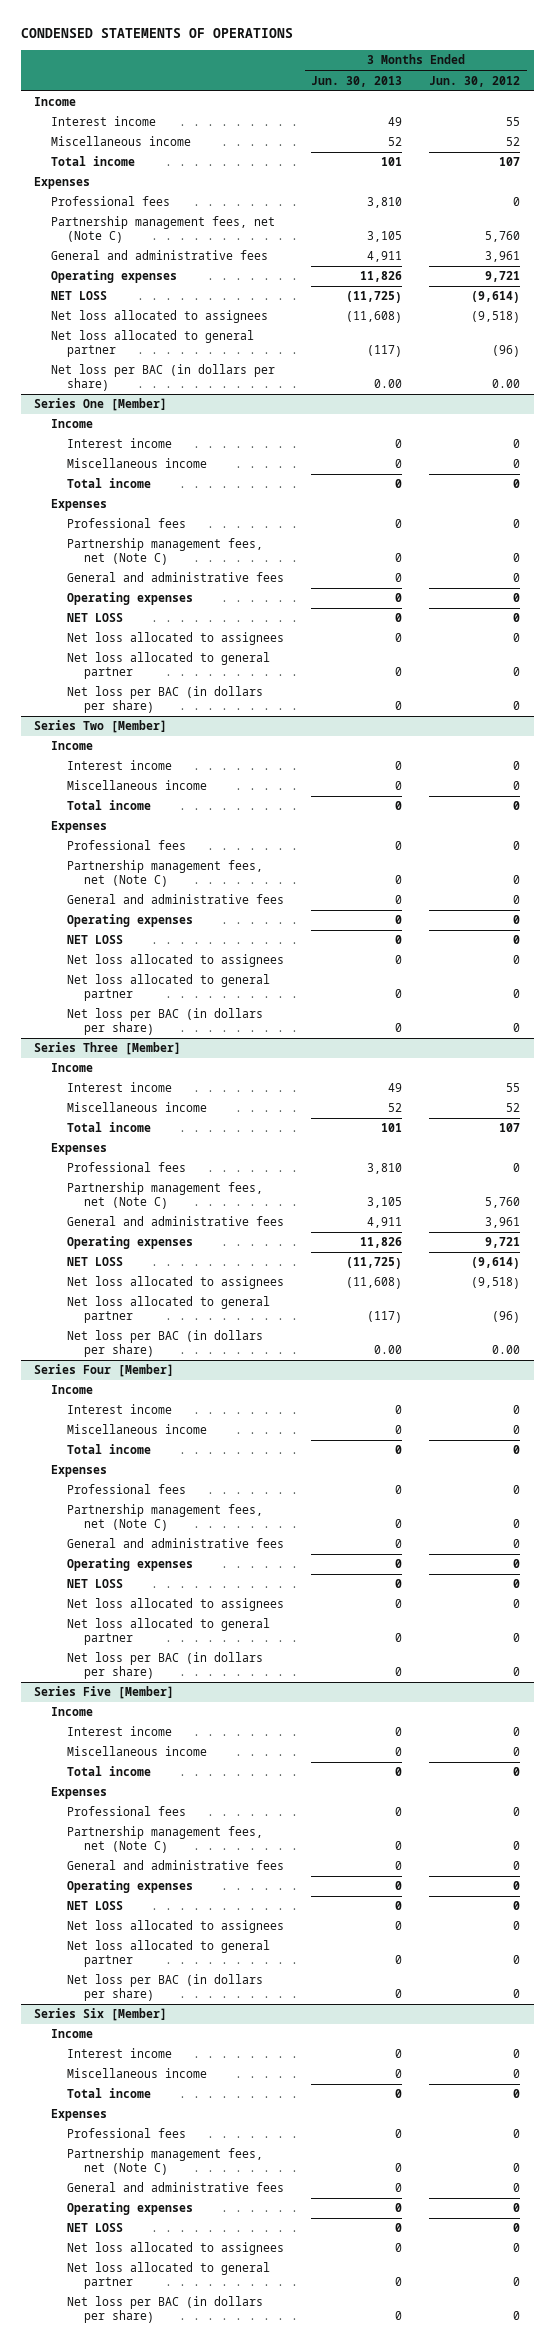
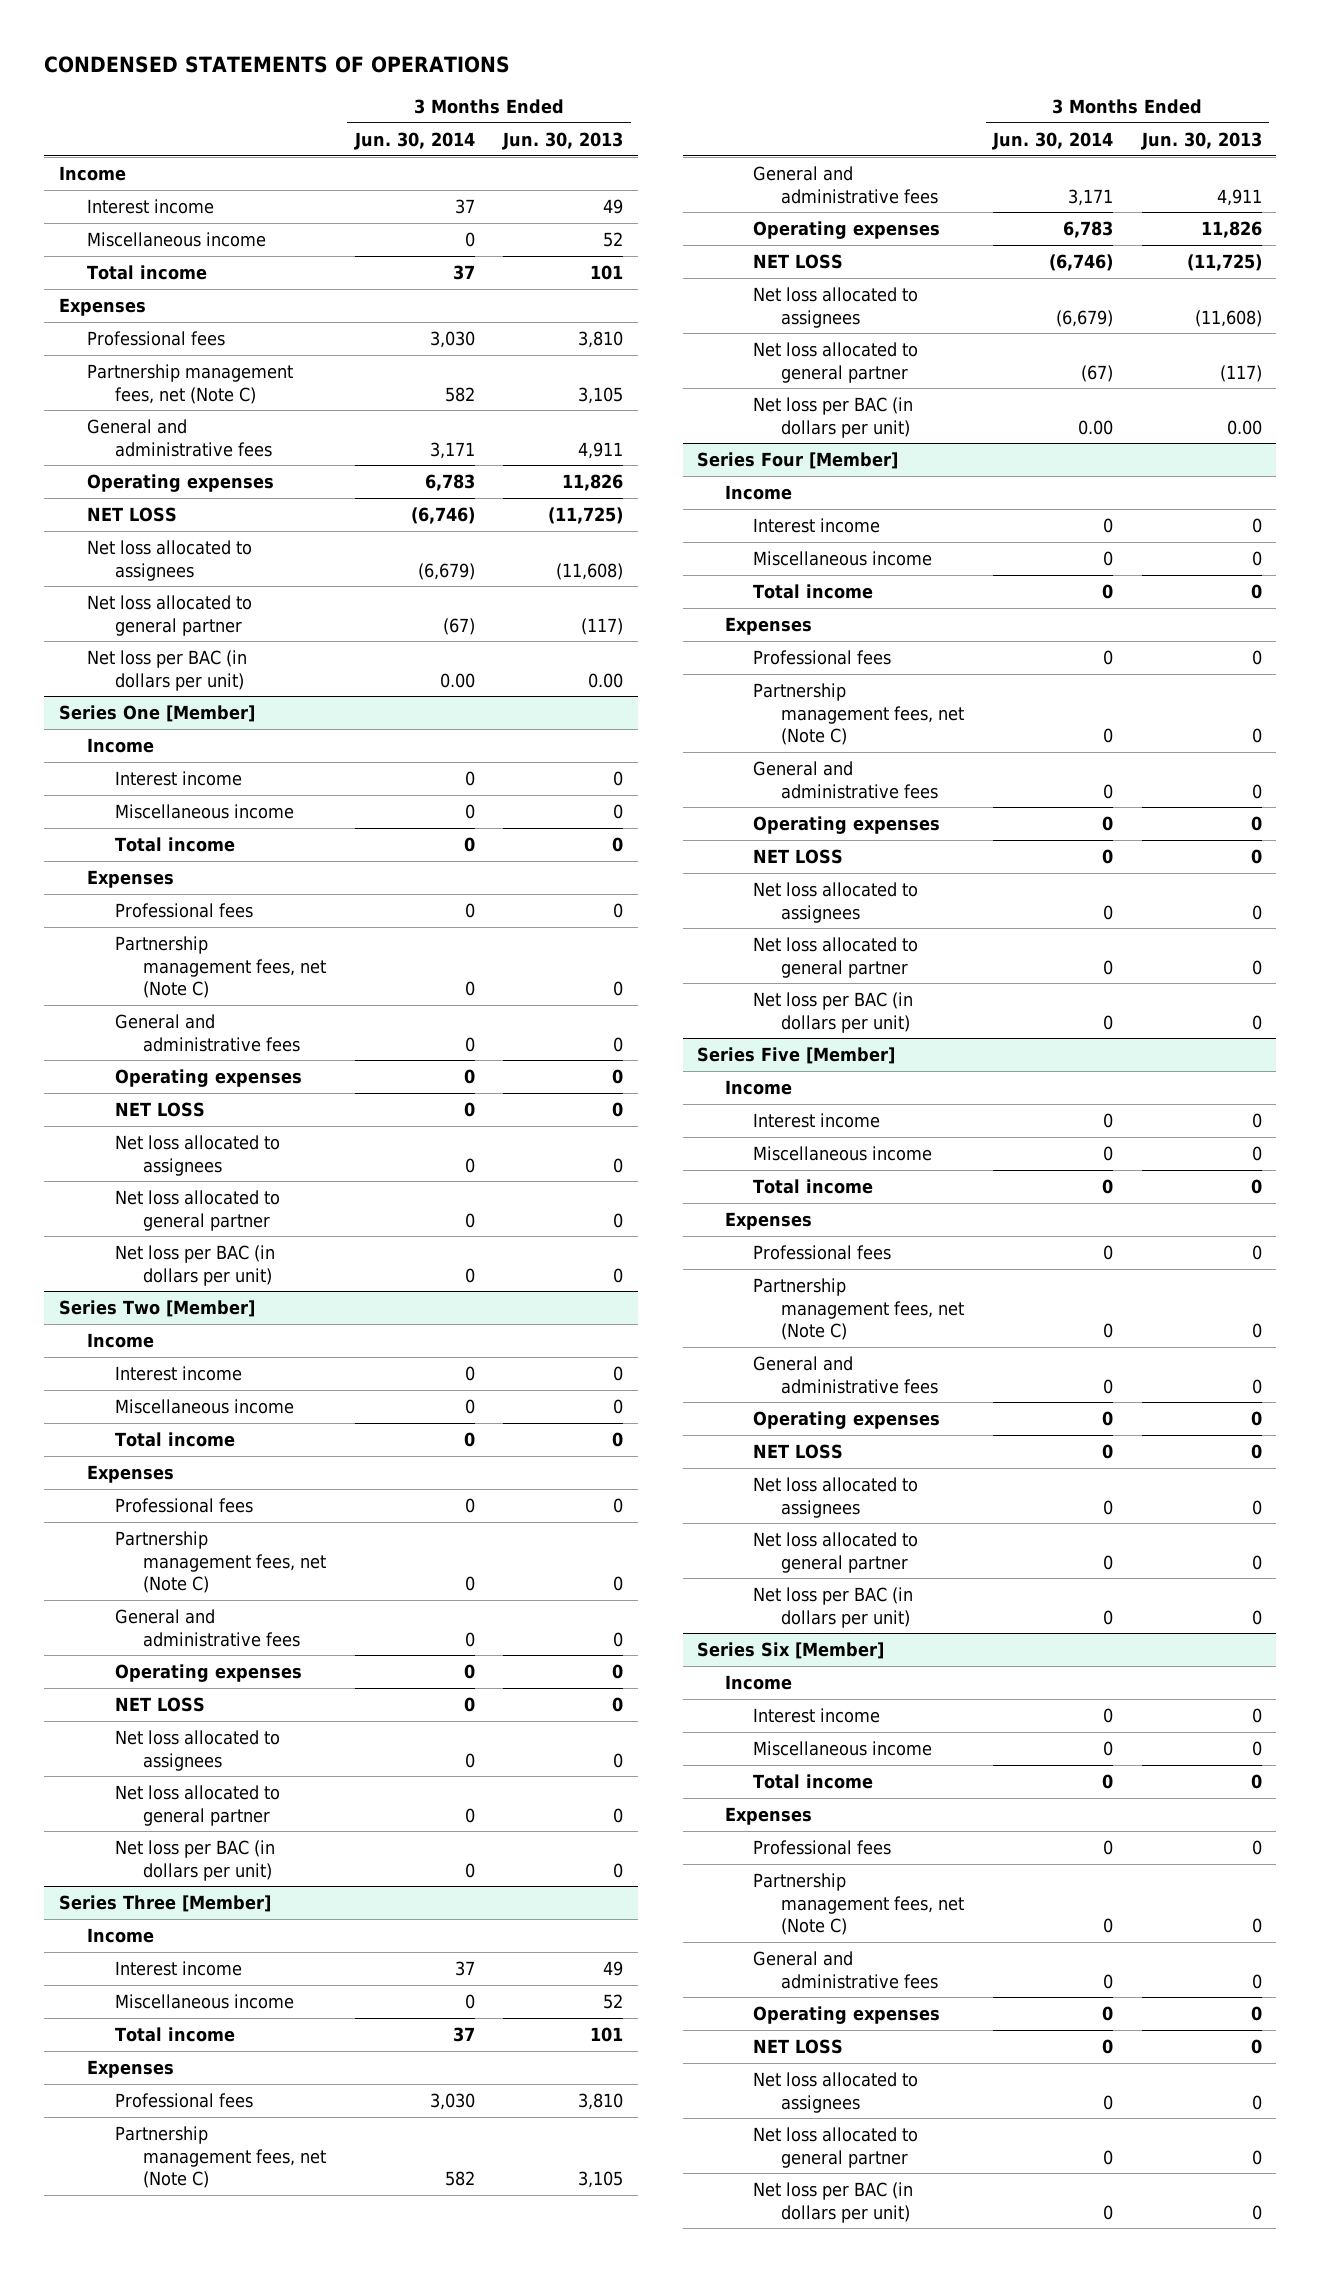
[429,75,521,87] Jun. 30, 2012 -> none
none -> [353,131,475,150] Jun. 30, 2014
[50,364,275,392] Net loss per BAC (in dollars per share) -> [86,649,247,691] Net loss per BAC (in dollars per unit)
[67,686,264,714] Net loss per BAC (in dollars per share) -> [114,1244,275,1286] Net loss per BAC (in dollars per unit)
[67,1008,264,1036] Net loss per BAC (in dollars per share) -> [114,1839,275,1881] Net loss per BAC (in dollars per unit)
[67,1330,264,1358] Net loss per BAC (in dollars per share) -> [753,396,914,438] Net loss per BAC (in dollars per unit)
[67,1652,264,1680] Net loss per BAC (in dollars per share) -> [753,991,914,1033] Net loss per BAC (in dollars per unit)
[67,1974,264,2002] Net loss per BAC (in dollars per share) -> [753,1586,914,1628] Net loss per BAC (in dollars per unit)
[67,2296,264,2324] Net loss per BAC (in dollars per share) -> [753,2181,914,2223] Net loss per BAC (in dollars per unit)

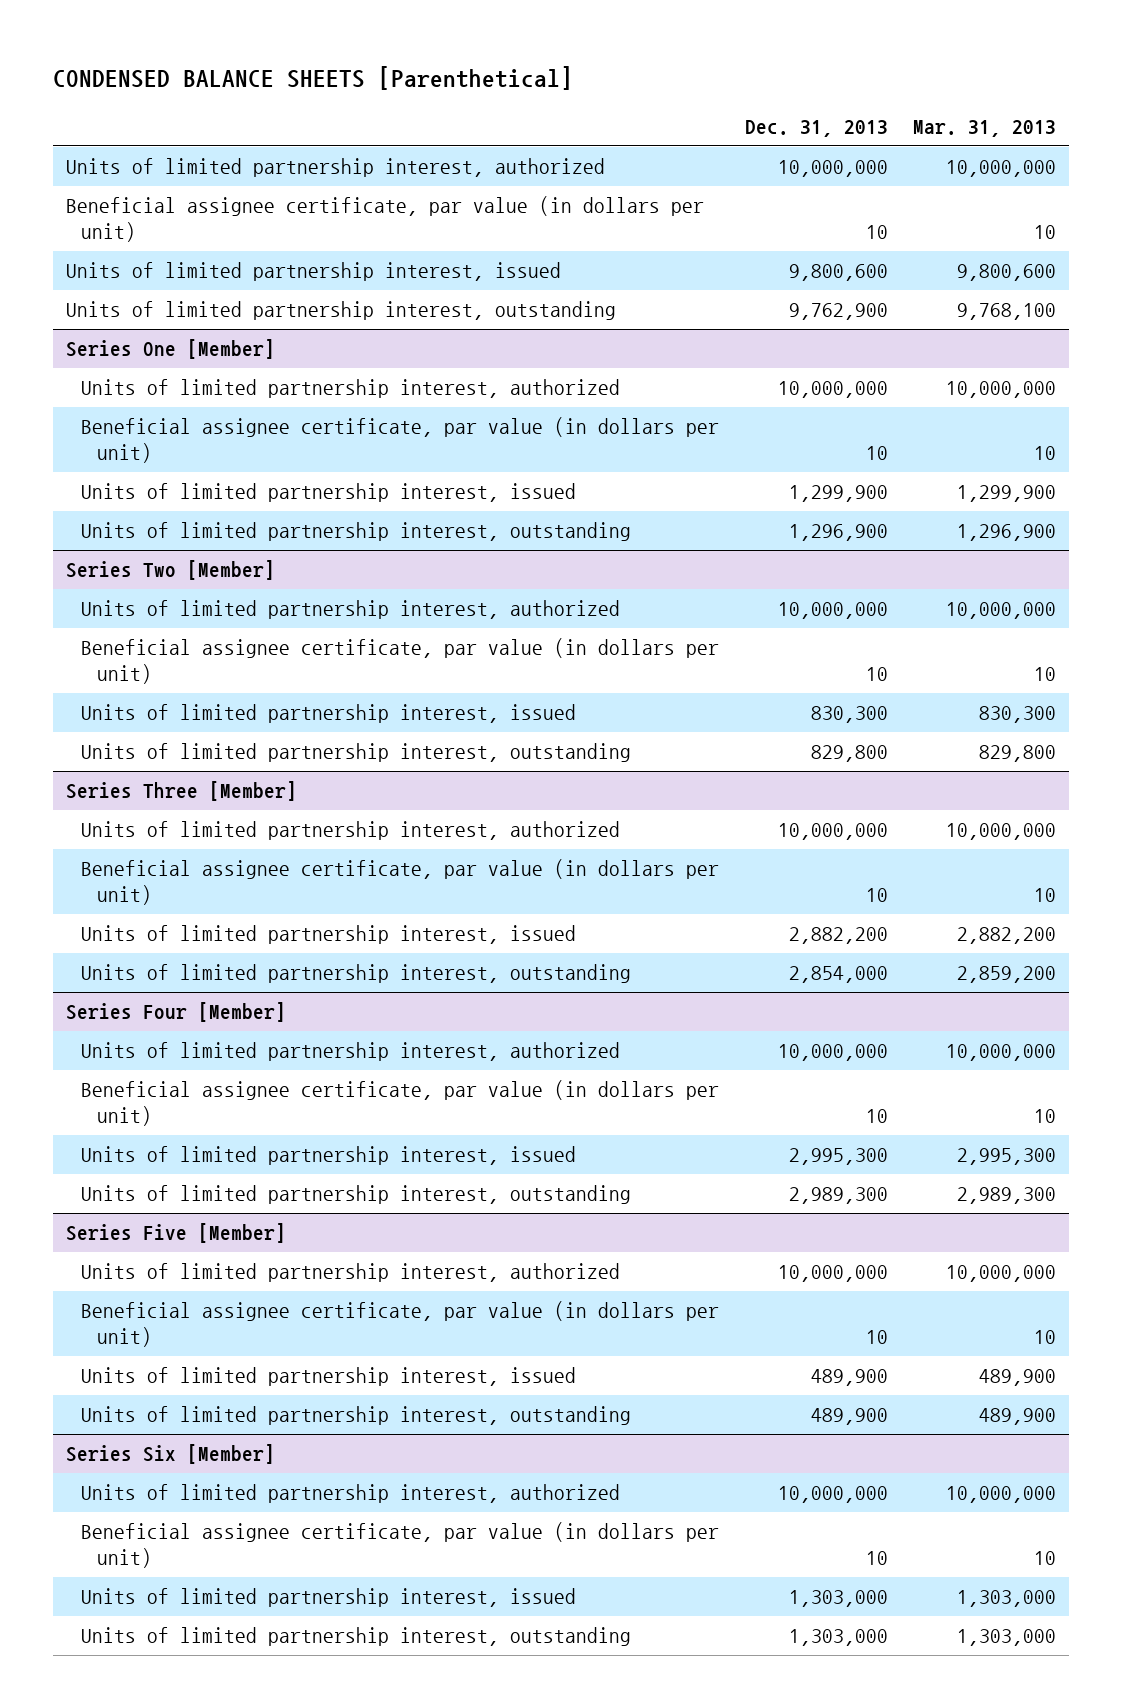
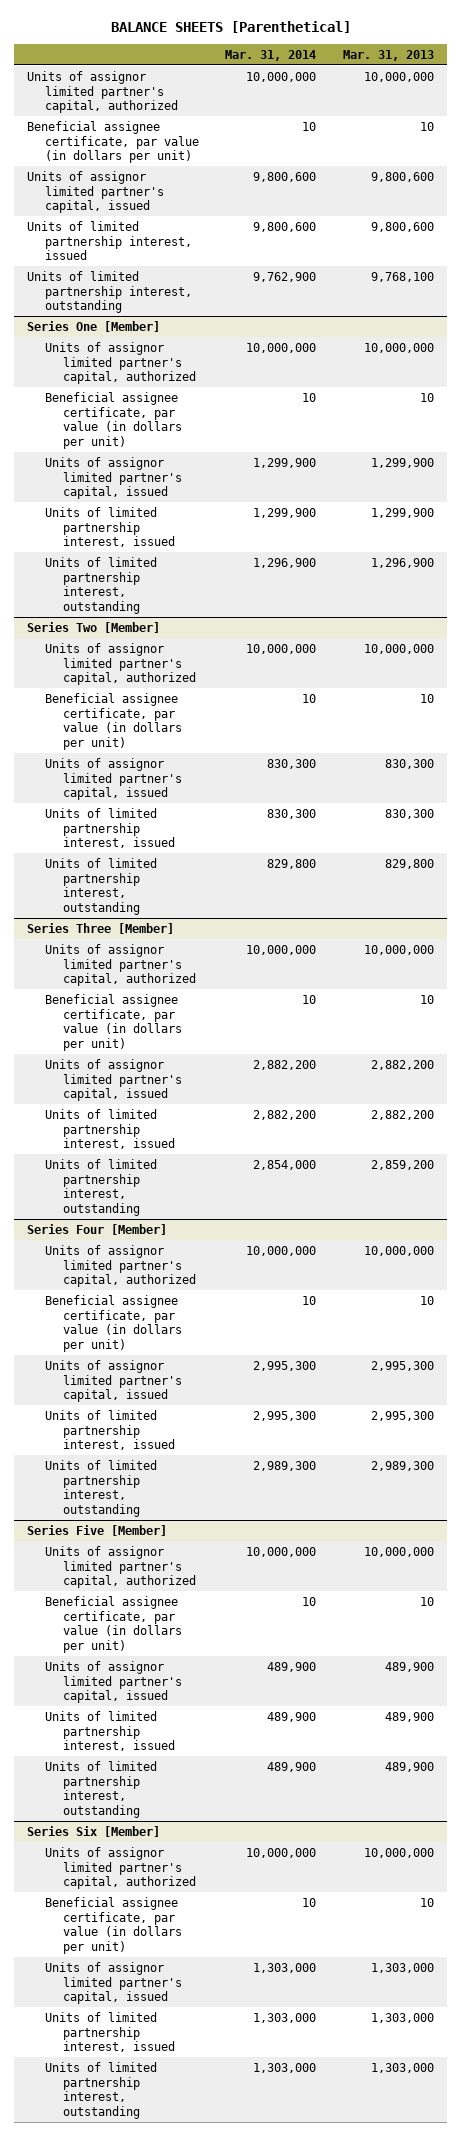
[52,65,573,90] CONDENSED BALANCE SHEETS [Parenthetical] -> [110,20,351,33] BALANCE SHEETS [Parenthetical]
[744,119,888,137] Dec. 31, 2013 -> none
none -> [225,49,317,61] Mar. 31, 2014
[65,158,605,178] Units of limited partnership interest, authorized -> none
none -> [27,70,178,114] Units of assignor limited partner's capital, authorized
none -> [27,170,164,214] Units of assignor limited partner's capital, issued
[81,379,621,399] Units of limited partnership interest, authorized -> none
none -> [44,341,196,385] Units of assignor limited partner's capital, authorized
none -> [44,456,182,500] Units of assignor limited partner's capital, issued
[81,600,621,620] Units of limited partnership interest, authorized -> none
none -> [44,642,196,686] Units of assignor limited partner's capital, authorized
none -> [44,757,182,801] Units of assignor limited partner's capital, issued
[81,821,621,841] Units of limited partnership interest, authorized -> none
none -> [44,943,196,987] Units of assignor limited partner's capital, authorized
none -> [44,1058,182,1102] Units of assignor limited partner's capital, issued
[81,1042,621,1062] Units of limited partnership interest, authorized -> none
none -> [44,1244,196,1288] Units of assignor limited partner's capital, authorized
none -> [44,1359,182,1403] Units of assignor limited partner's capital, issued
[81,1263,621,1283] Units of limited partnership interest, authorized -> none
none -> [44,1545,196,1589] Units of assignor limited partner's capital, authorized
none -> [44,1660,182,1704] Units of assignor limited partner's capital, issued
[81,1484,621,1504] Units of limited partnership interest, authorized -> none
none -> [44,1846,196,1890] Units of assignor limited partner's capital, authorized
none -> [44,1961,182,2005] Units of assignor limited partner's capital, issued

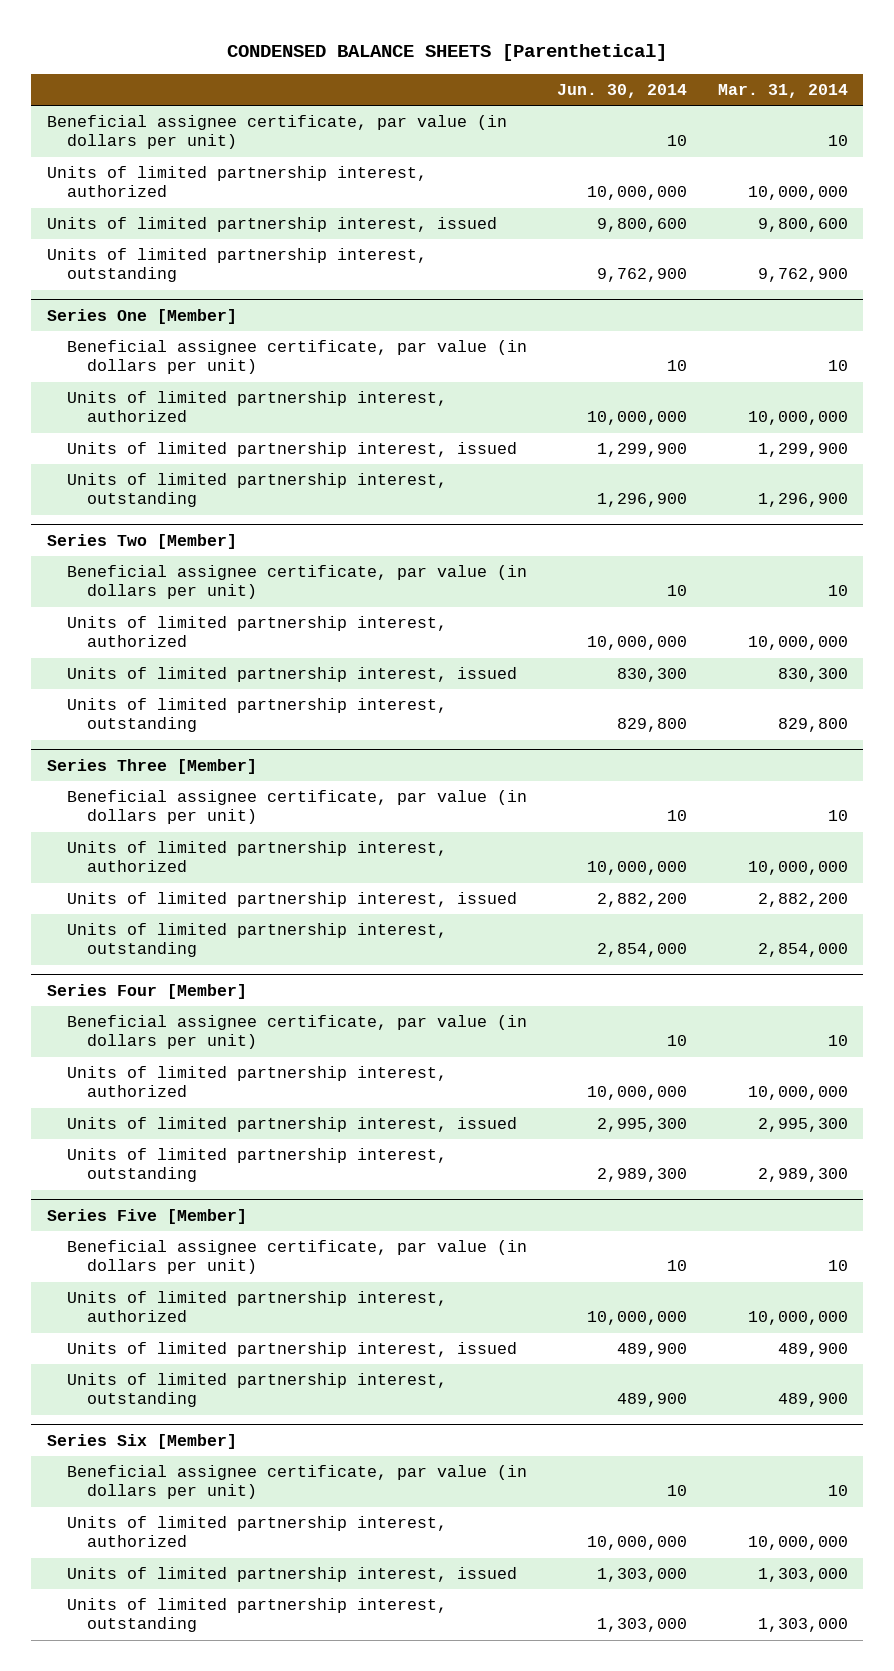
[110,20,351,33] BALANCE SHEETS [Parenthetical] -> [227,44,668,62] CONDENSED BALANCE SHEETS [Parenthetical]
[343,49,435,61] Mar. 31, 2013 -> none
none -> [557,83,688,98] Jun. 30, 2014
[27,70,178,114] Units of assignor limited partner's capital, authorized -> none
[27,170,164,214] Units of assignor limited partner's capital, issued -> none
none -> [46,166,427,198] Units of limited partnership interest, authorized
[44,341,196,385] Units of assignor limited partner's capital, authorized -> none
[44,456,182,500] Units of assignor limited partner's capital, issued -> none
none -> [66,391,447,423] Units of limited partnership interest, authorized
[44,642,196,686] Units of assignor limited partner's capital, authorized -> none
[44,757,182,801] Units of assignor limited partner's capital, issued -> none
none -> [66,616,447,648] Units of limited partnership interest, authorized
[44,943,196,987] Units of assignor limited partner's capital, authorized -> none
[44,1058,182,1102] Units of assignor limited partner's capital, issued -> none
none -> [66,841,447,873] Units of limited partnership interest, authorized
[44,1244,196,1288] Units of assignor limited partner's capital, authorized -> none
[44,1359,182,1403] Units of assignor limited partner's capital, issued -> none
none -> [66,1066,447,1098] Units of limited partnership interest, authorized
[44,1545,196,1589] Units of assignor limited partner's capital, authorized -> none
[44,1660,182,1704] Units of assignor limited partner's capital, issued -> none
none -> [66,1291,447,1323] Units of limited partnership interest, authorized
[44,1846,196,1890] Units of assignor limited partner's capital, authorized -> none
[44,1961,182,2005] Units of assignor limited partner's capital, issued -> none
none -> [66,1516,447,1548] Units of limited partnership interest, authorized

